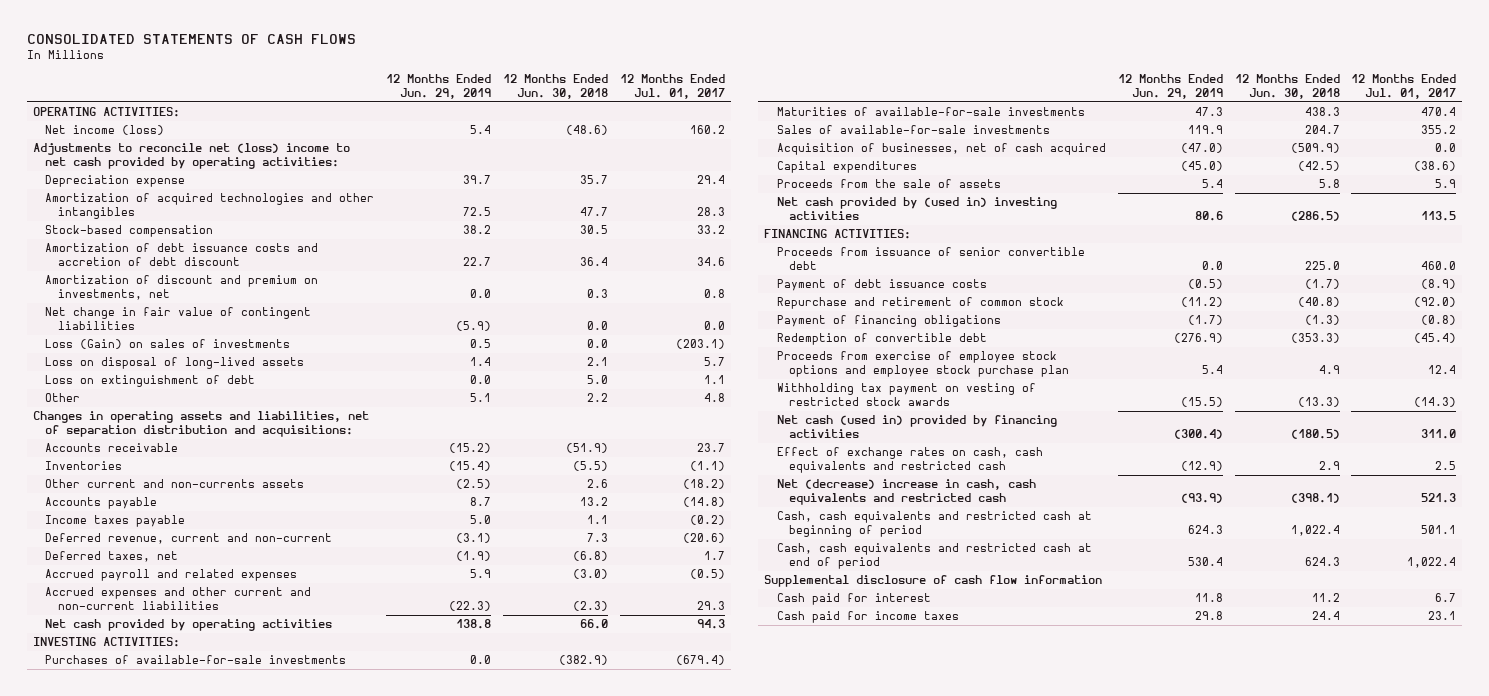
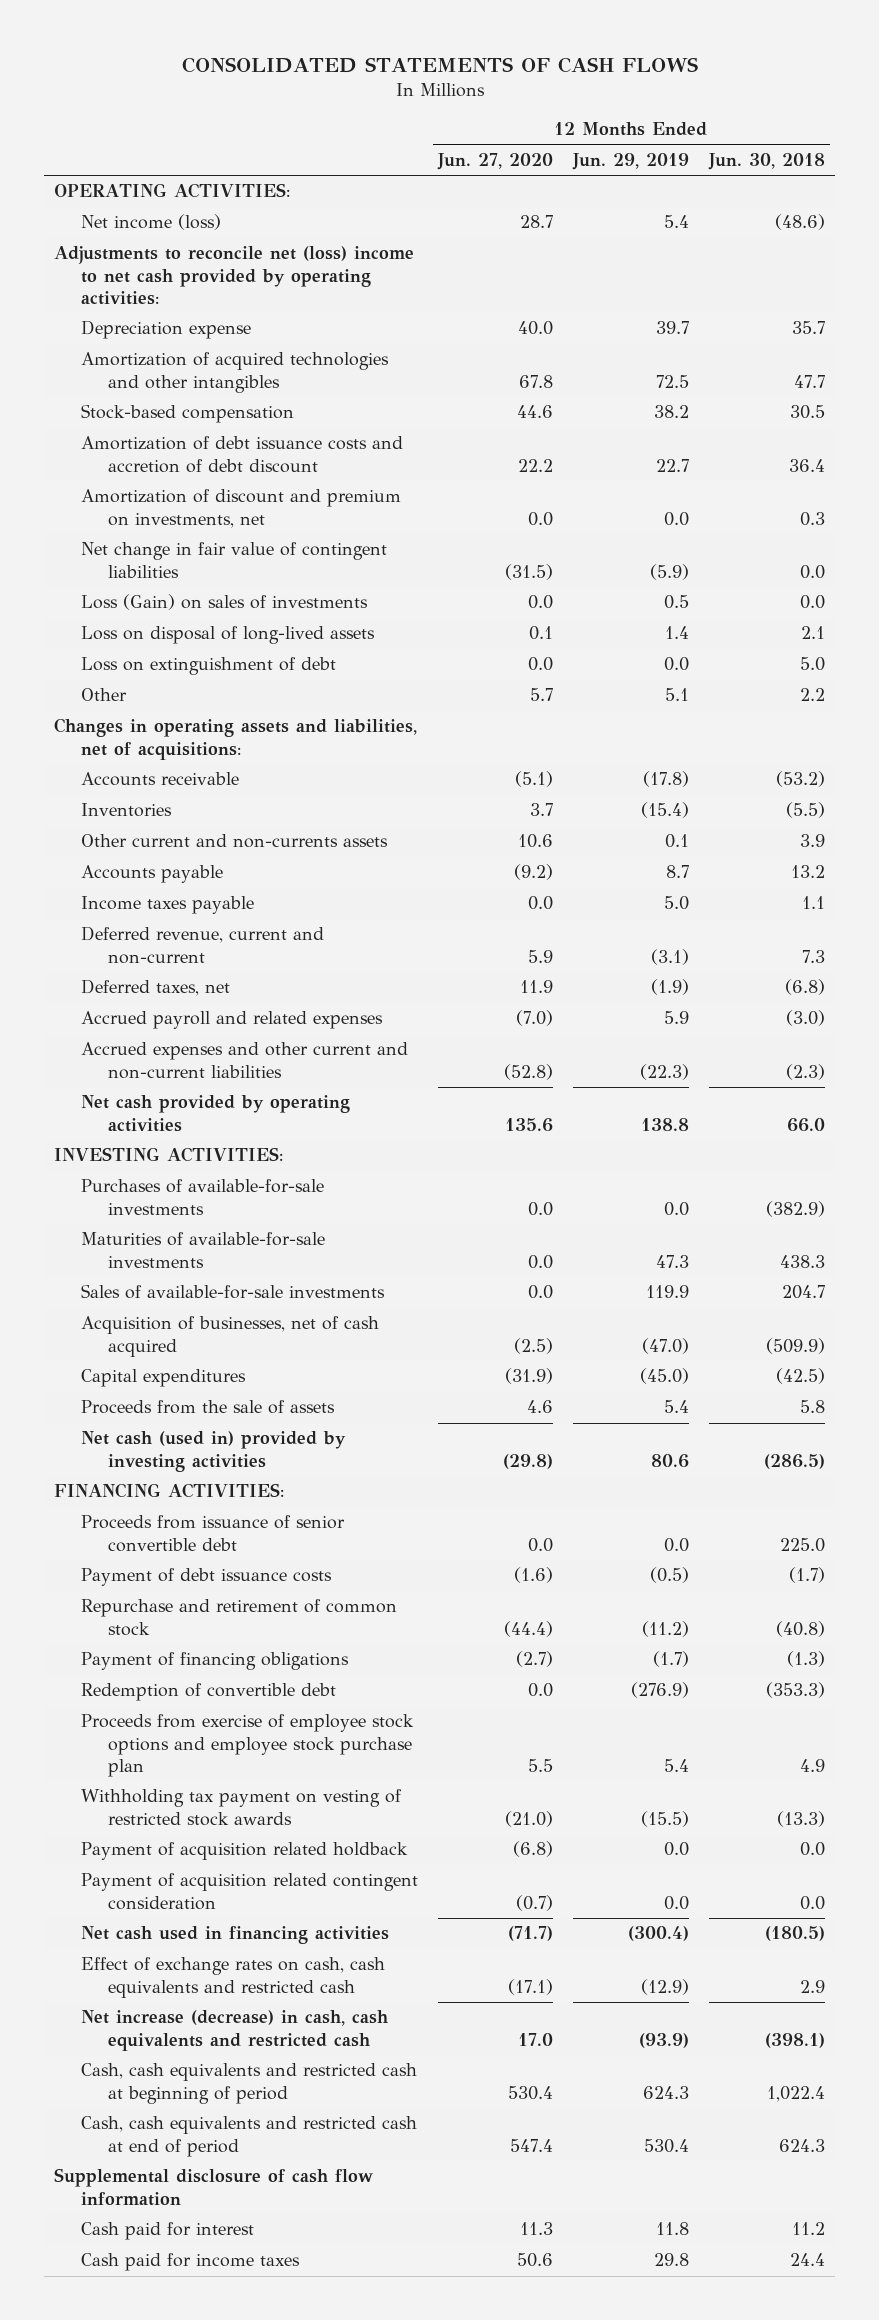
[619,73,725,100] 12 Months Ended Jul. 01, 2017 -> none
none -> [437,153,554,171] Jun. 27, 2020
[32,410,369,438] Changes in operating assets and liabilities, net of separation distribution and acquisitions: -> [54,718,418,760] Changes in operating assets and liabilities, net of acquisitions:
[448,442,491,453] (15.2) -> [642,771,689,788] (17.8)
[565,442,608,453] (51.9) -> [775,771,825,788] (53.2)
[455,478,491,489] (2.5) -> [664,834,689,849] 0.1
[586,478,608,488] 2.6 -> [799,834,825,848] 3.9
[776,196,1057,221] Net cash provided by (used in) investing activities -> [81,1431,347,1472] Net cash (used in) provided by investing activities
none -> [81,1842,409,1861] Payment of acquisition related holdback
none -> [81,1873,419,1910] Payment of acquisition related contingent consideration
[776,414,1057,439] Net cash (used in) provided by financing activities -> [81,1926,390,1945] Net cash used in financing activities
[776,478,1036,506] Net (decrease) increase in cash, cash equivalents and restricted cash -> [81,2010,389,2051] Net increase (decrease) in cash, cash equivalents and restricted cash

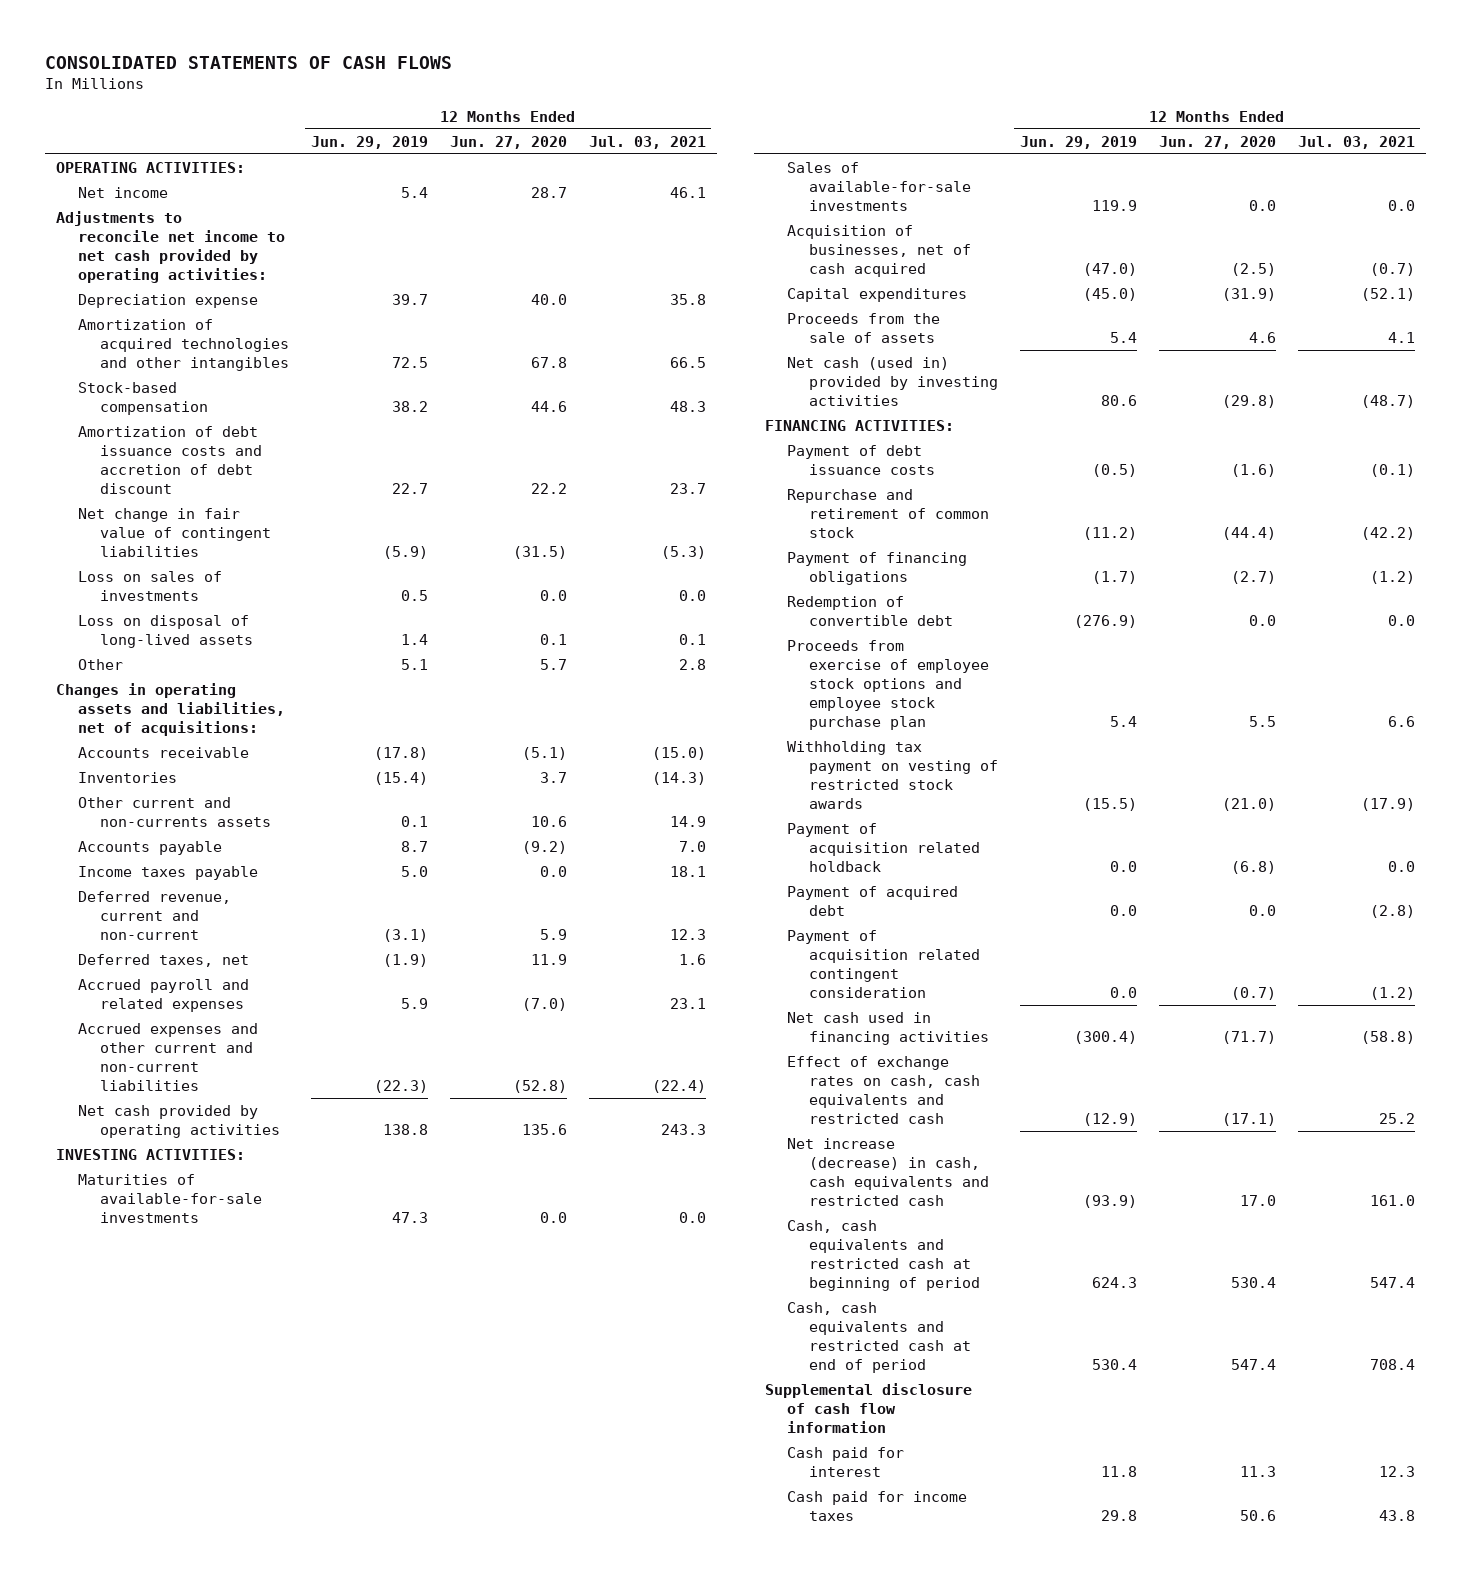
[707,153,825,171] Jun. 30, 2018 -> none
none -> [588,135,706,149] Jul. 03, 2021
[81,214,222,231] Net income (loss) -> [78,186,169,198] Net income
[54,246,415,305] Adjustments to reconcile net (loss) income to net cash provided by operating activities: -> [56,210,286,284] Adjustments to reconcile net income to net cash provided by operating activities:
[81,489,402,528] Amortization of discount and premium on investments, net -> none
[81,594,369,611] Loss (Gain) on sales of investments -> [78,570,223,602] Loss on sales of investments
[81,657,337,676] Loss on extinguishment of debt -> none
[81,1179,325,1215] Purchases of available-for-sale investments -> none
[81,1515,346,1552] Proceeds from issuance of senior convertible debt -> none
none -> [787,885,959,917] Payment of acquired debt

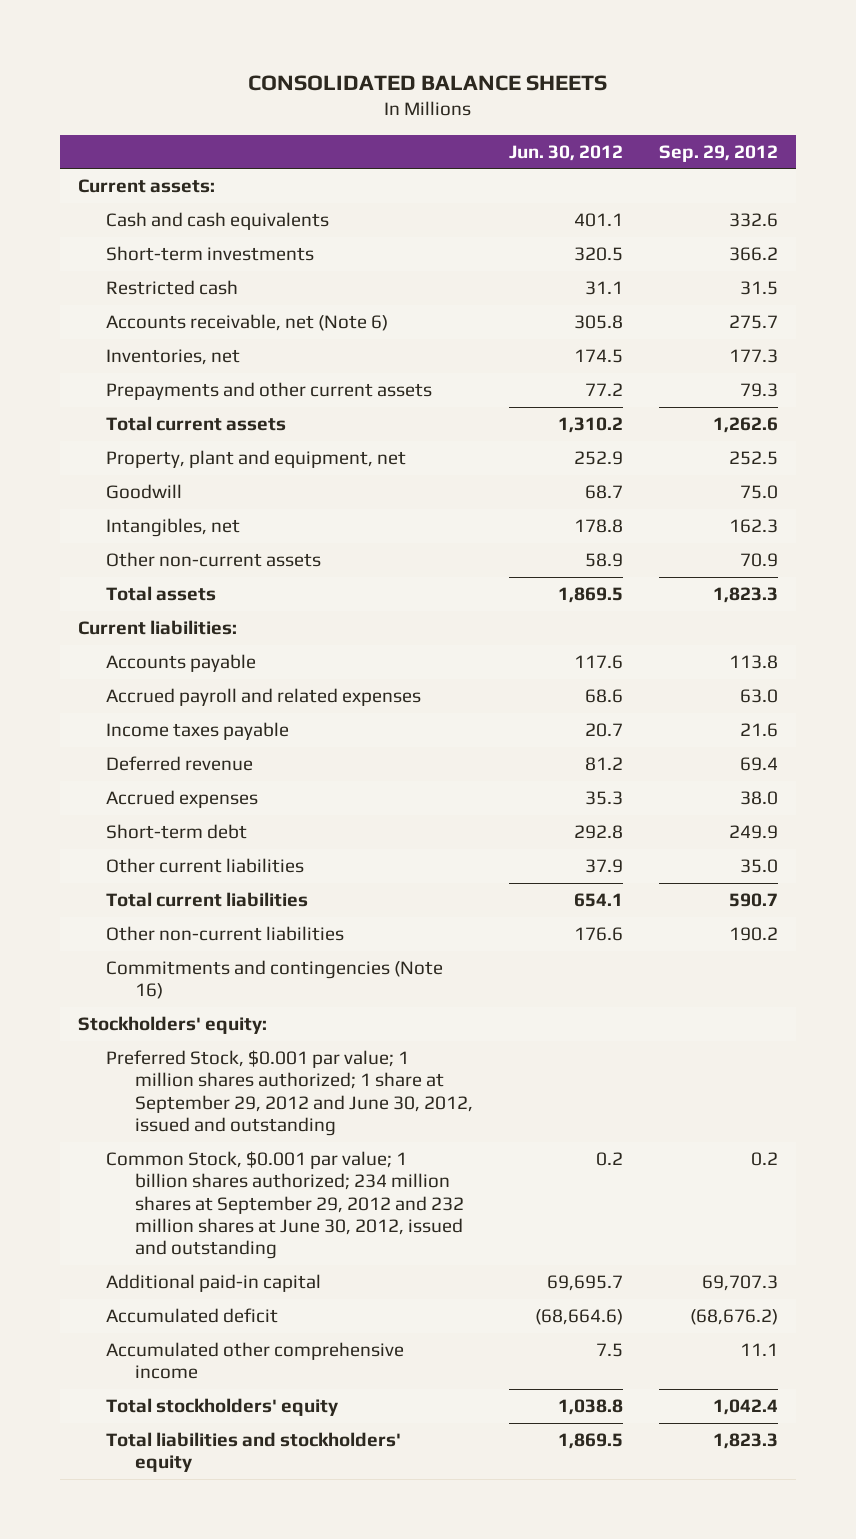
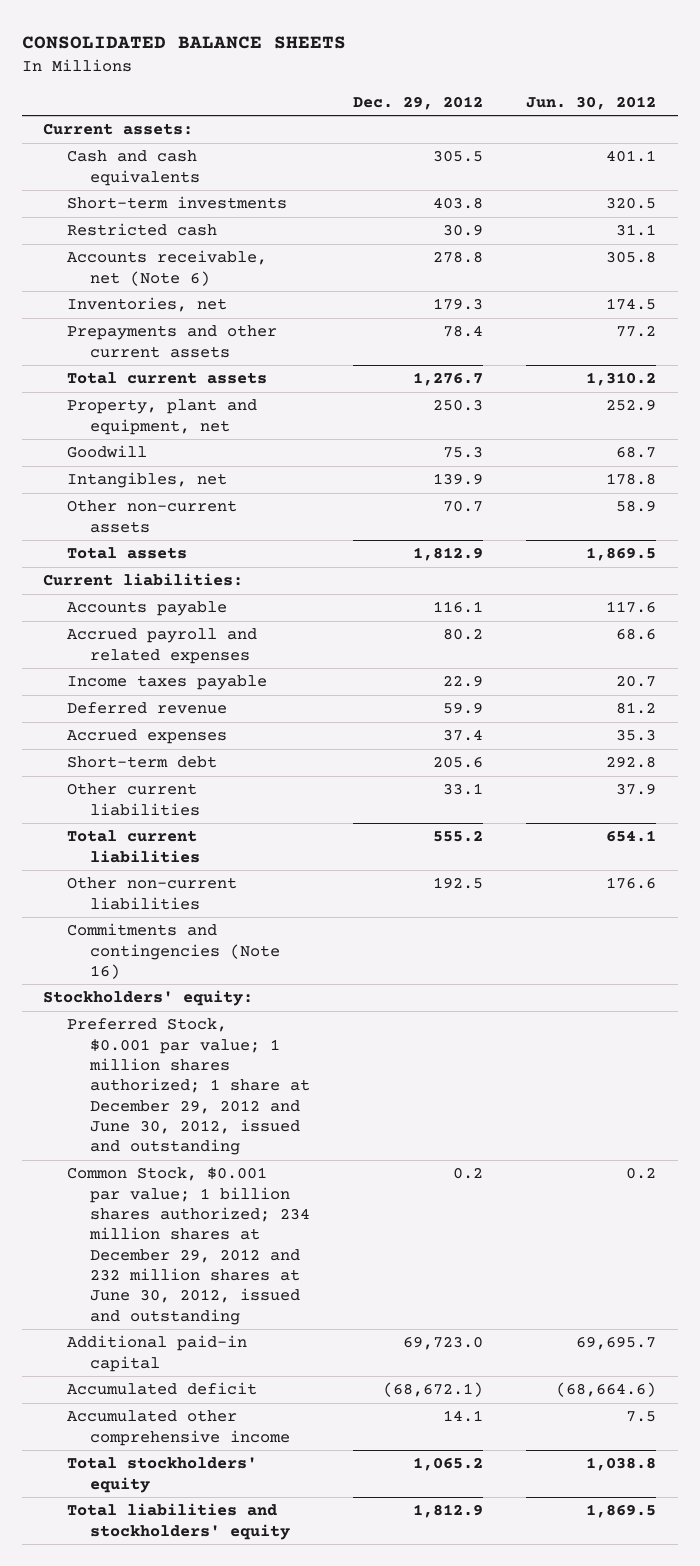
[659,144,779,162] Sep. 29, 2012 -> none
none -> [353,95,484,110] Dec. 29, 2012
[106,1050,474,1137] Preferred Stock, $0.001 par value; 1 million shares authorized; 1 share at September 29, 2012 and June 30, 2012, issued and outstanding -> [66,1018,310,1156] Preferred Stock, $0.001 par value; 1 million shares authorized; 1 share at December 29, 2012 and June 30, 2012, issued and outstanding
[106,1151,465,1260] Common Stock, $0.001 par value; 1 billion shares authorized; 234 million shares at September 29, 2012 and 232 million shares at June 30, 2012, issued and outstanding -> [66,1167,310,1325] Common Stock, $0.001 par value; 1 billion shares authorized; 234 million shares at December 29, 2012 and 232 million shares at June 30, 2012, issued and outstanding

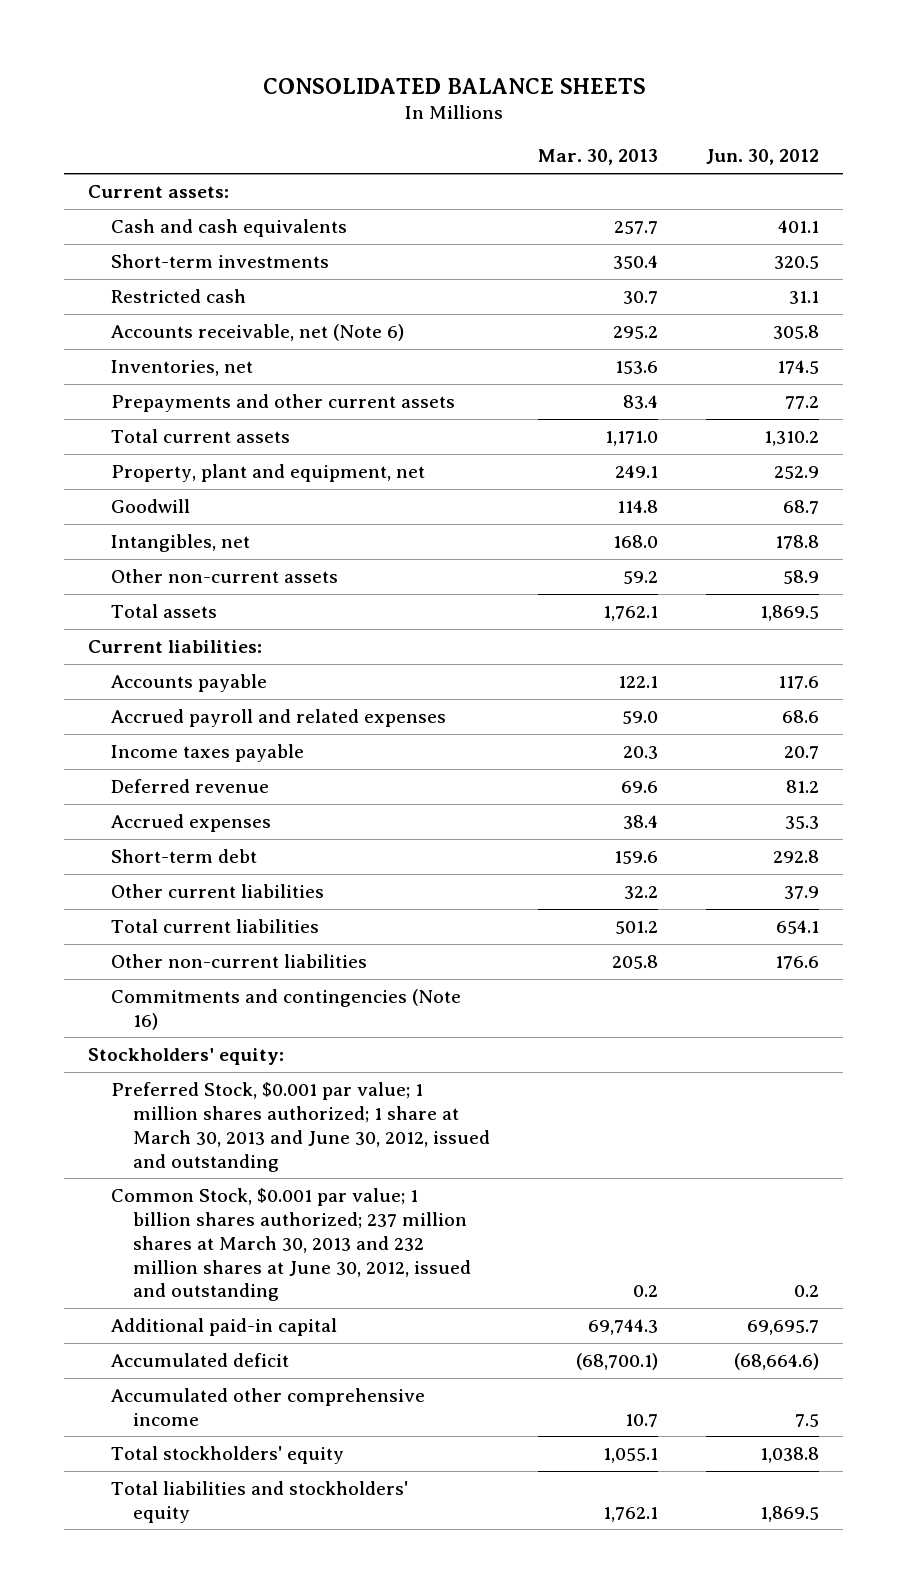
[353,95,484,110] Dec. 29, 2012 -> none
none -> [538,149,659,166] Mar. 30, 2013
[66,1018,310,1156] Preferred Stock, $0.001 par value; 1 million shares authorized; 1 share at December 29, 2012 and June 30, 2012, issued and outstanding -> [110,1081,490,1172] Preferred Stock, $0.001 par value; 1 million shares authorized; 1 share at March 30, 2013 and June 30, 2012, issued and outstanding
[66,1167,310,1325] Common Stock, $0.001 par value; 1 billion shares authorized; 234 million shares at December 29, 2012 and 232 million shares at June 30, 2012, issued and outstanding -> [110,1187,471,1302] Common Stock, $0.001 par value; 1 billion shares authorized; 237 million shares at March 30, 2013 and 232 million shares at June 30, 2012, issued and outstanding

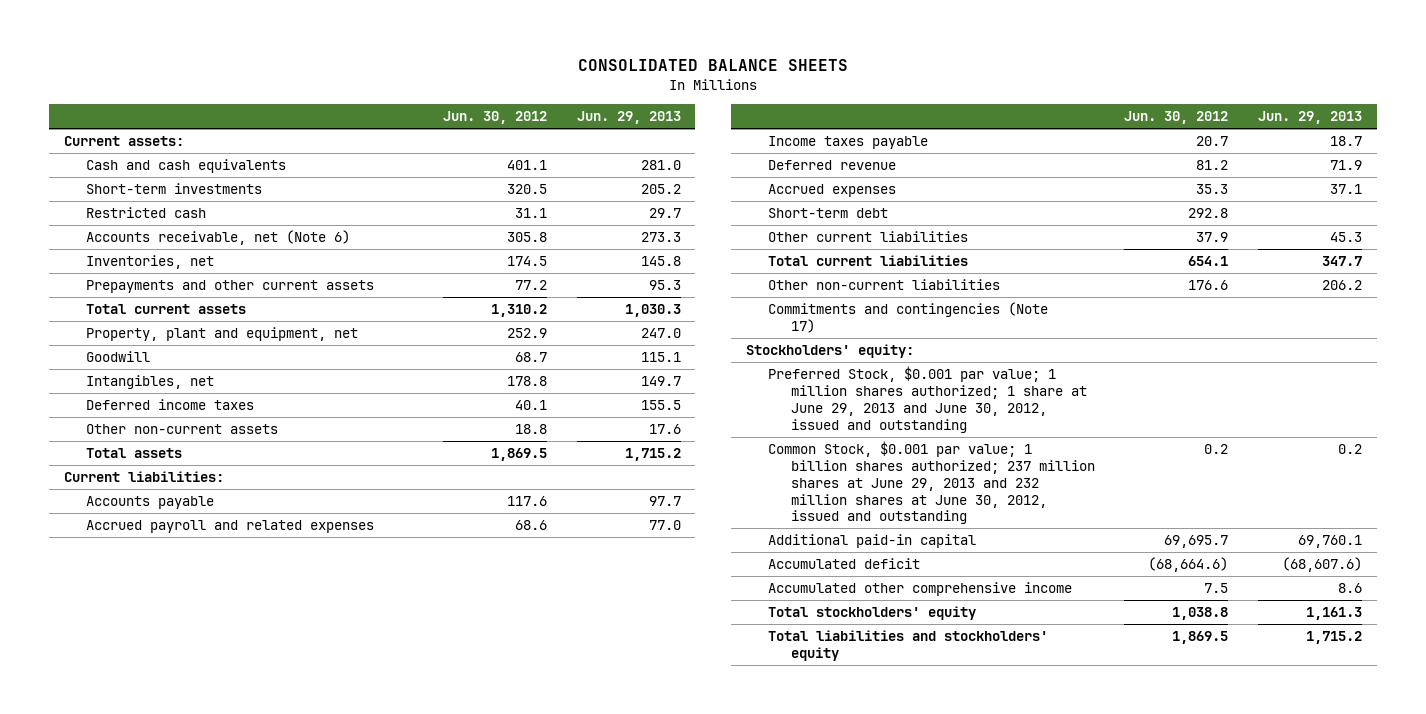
[538,149,659,166] Mar. 30, 2013 -> none
none -> [576,111,681,125] Jun. 29, 2013
none -> [86,399,255,411] Deferred income taxes
[783,569,820,584] 58.9 -> [514,424,547,435] 18.8
[110,988,461,1030] Commitments and contingencies (Note 16) -> [768,302,1049,334] Commitments and contingencies (Note 17)
[110,1081,490,1172] Preferred Stock, $0.001 par value; 1 million shares authorized; 1 share at March 30, 2013 and June 30, 2012, issued and outstanding -> [768,366,1087,433] Preferred Stock, $0.001 par value; 1 million shares authorized; 1 share at June 29, 2013 and June 30, 2012, issued and outstanding
[110,1187,471,1302] Common Stock, $0.001 par value; 1 billion shares authorized; 237 million shares at March 30, 2013 and 232 million shares at June 30, 2012, issued and outstanding -> [768,441,1095,525] Common Stock, $0.001 par value; 1 billion shares authorized; 237 million shares at June 29, 2013 and 232 million shares at June 30, 2012, issued and outstanding

